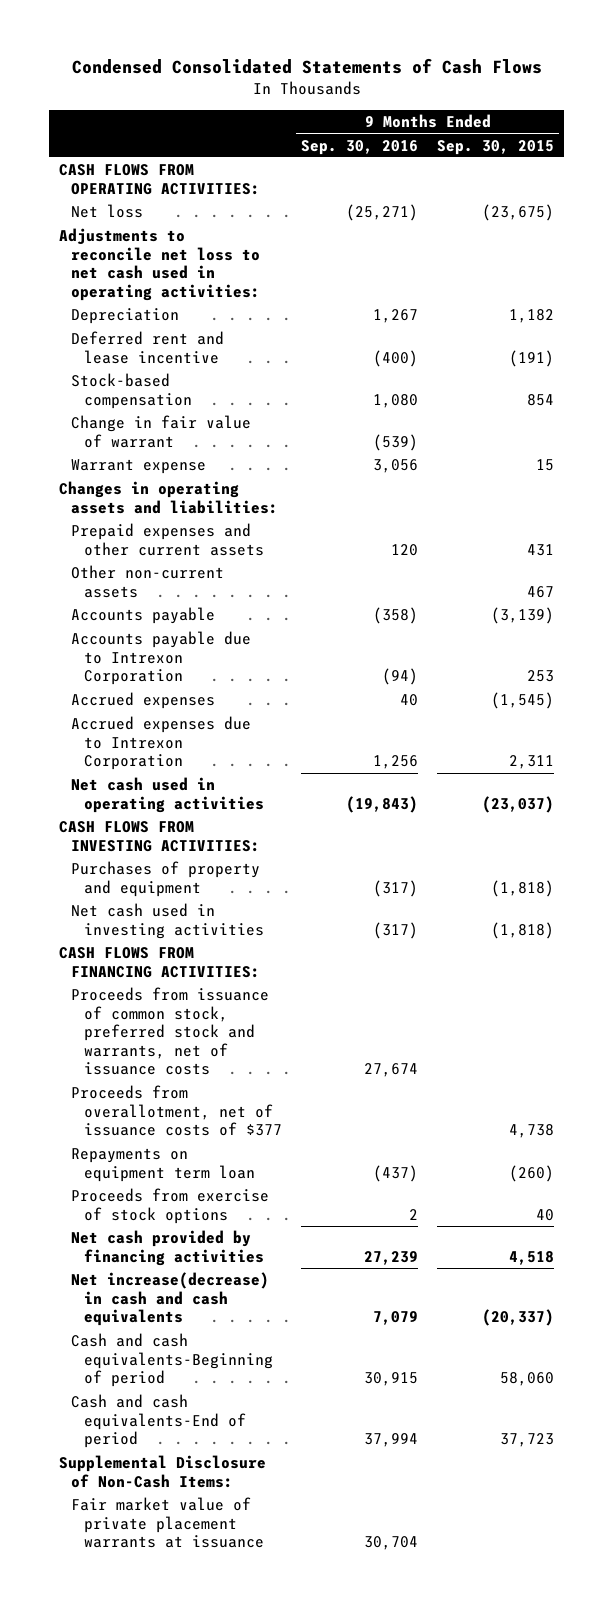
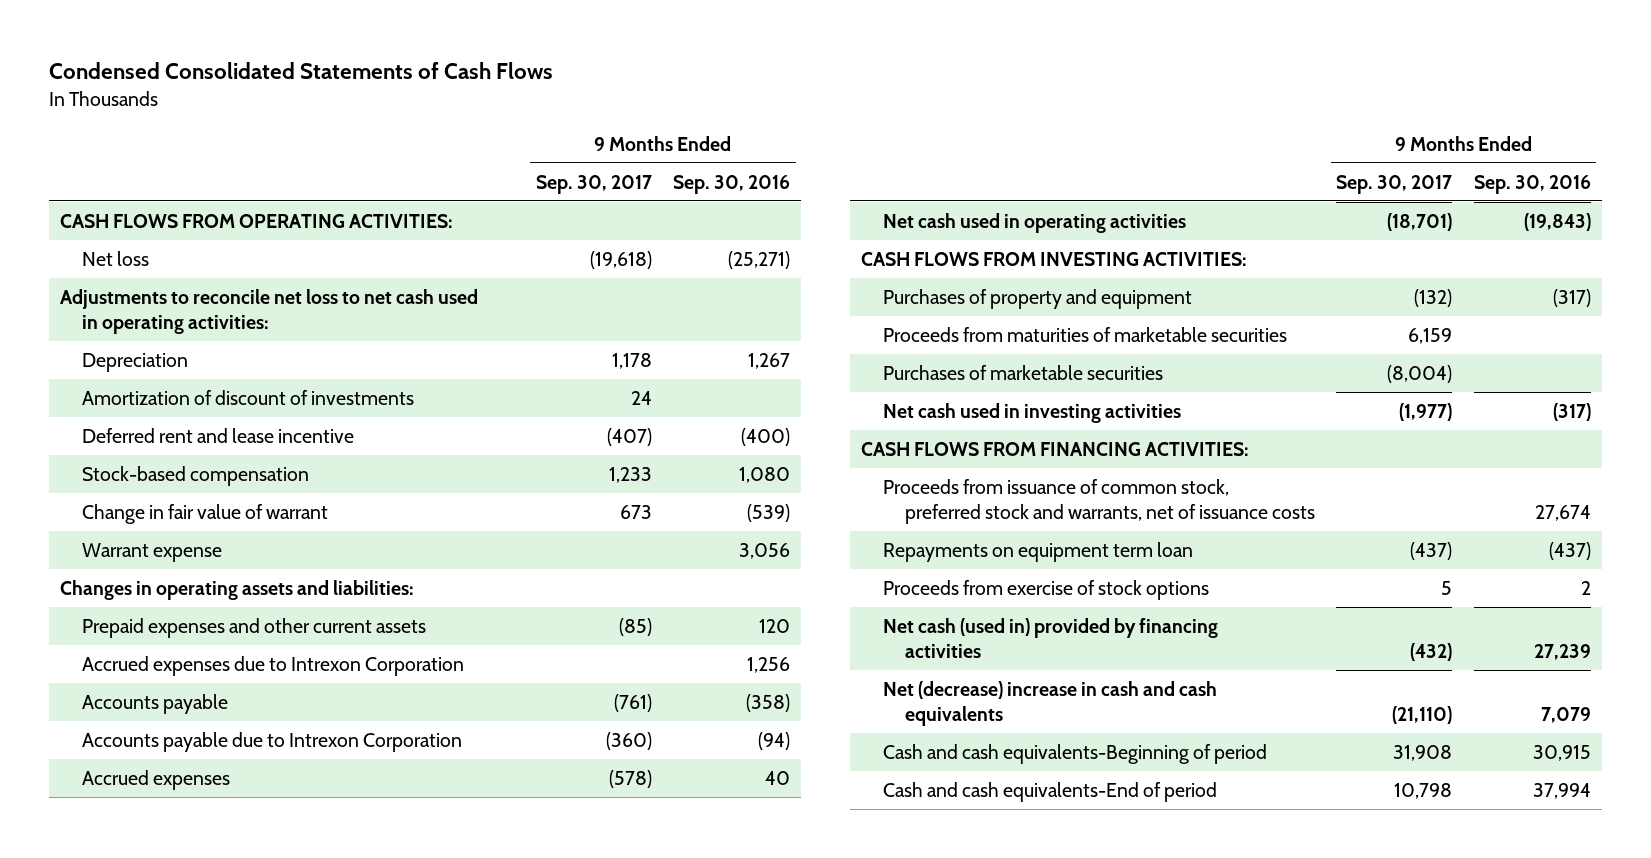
[437,139,555,155] Sep. 30, 2015 -> none
none -> [535,174,652,194] Sep. 30, 2017
none -> [81,389,414,405] Amortization of discount of investments
[71,565,225,598] Other non-current assets -> none
[71,716,252,771] Accrued expenses due to Intrexon Corporation -> [81,655,464,676] Accrued expenses due to Intrexon Corporation
none -> [882,326,1287,342] Proceeds from maturities of marketable securities
none -> [882,364,1163,380] Purchases of marketable securities
[71,1085,282,1137] Proceeds from overallotment, net of issuance costs of $377 -> none
[71,1230,264,1266] Net cash provided by financing activities -> [882,617,1218,658] Net cash (used in) provided by financing activities
[71,1272,270,1327] Net increase(decrease) in cash and cash equivalents -> [882,680,1217,726] Net (decrease) increase in cash and cash equivalents
[59,1455,267,1488] Supplemental Disclosure of Non-Cash Items: -> none
[71,1497,264,1549] Fair market value of private placement warrants at issuance -> none

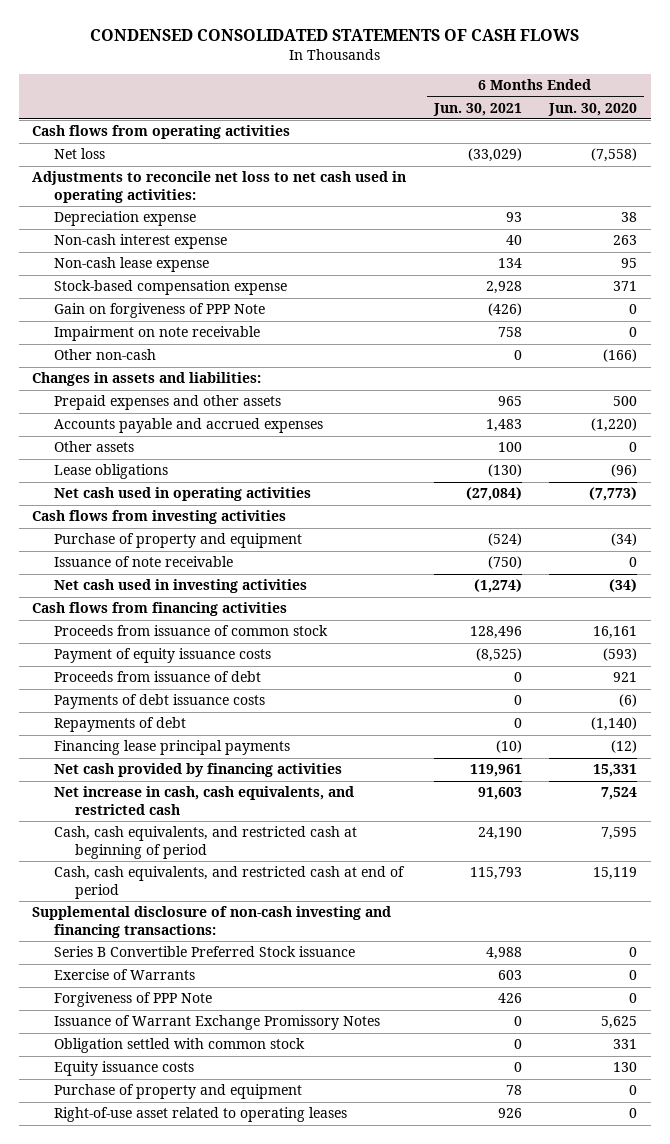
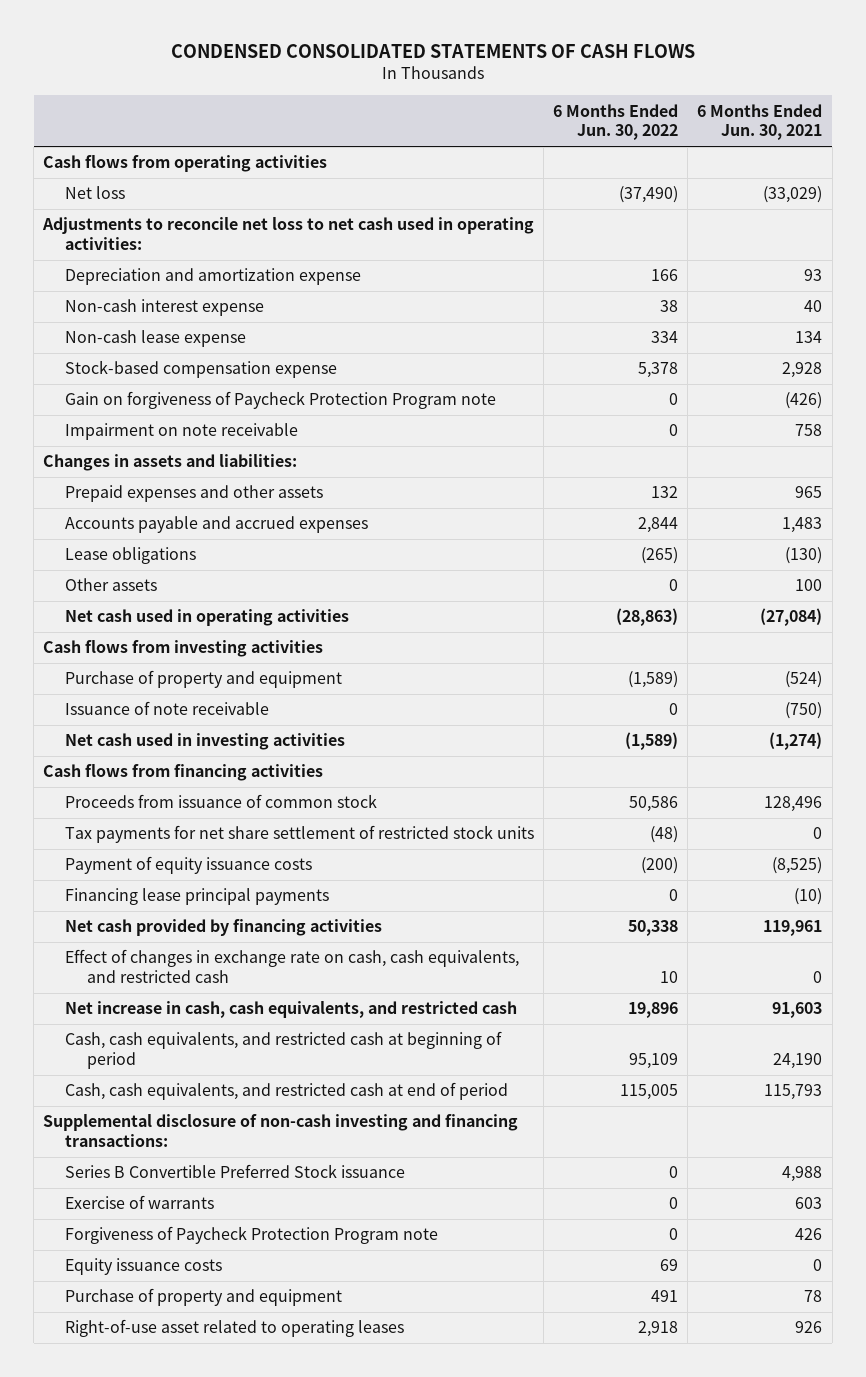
[548,102,638,116] Jun. 30, 2020 -> none
none -> [553,103,679,141] 6 Months Ended Jun. 30, 2022
[53,211,196,227] Depreciation expense -> [65,268,362,286] Depreciation and amortization expense
[53,303,265,319] Gain on forgiveness of PPP Note -> [65,391,497,410] Gain on forgiveness of Paycheck Protection Program note
[53,349,156,361] Other non-cash -> none
[53,441,134,453] Other assets -> [65,578,158,592] Other assets
none -> [65,825,535,844] Tax payments for net share settlement of restricted stock units
[53,671,261,683] Proceeds from issuance of debt -> none
[53,694,265,710] Payments of debt issuance costs -> none
[53,717,186,733] Repayments of debt -> none
none -> [65,949,520,984] Effect of changes in exchange rate on cash, cash equivalents, and restricted cash
[53,1015,380,1031] Issuance of Warrant Exchange Promissory Notes -> none
[53,1038,305,1054] Obligation settled with common stock -> none
[53,969,195,981] Exercise of Warrants -> [65,1195,215,1210] Exercise of warrants
[53,992,212,1008] Forgiveness of PPP Note -> [65,1226,439,1245] Forgiveness of Paycheck Protection Program note

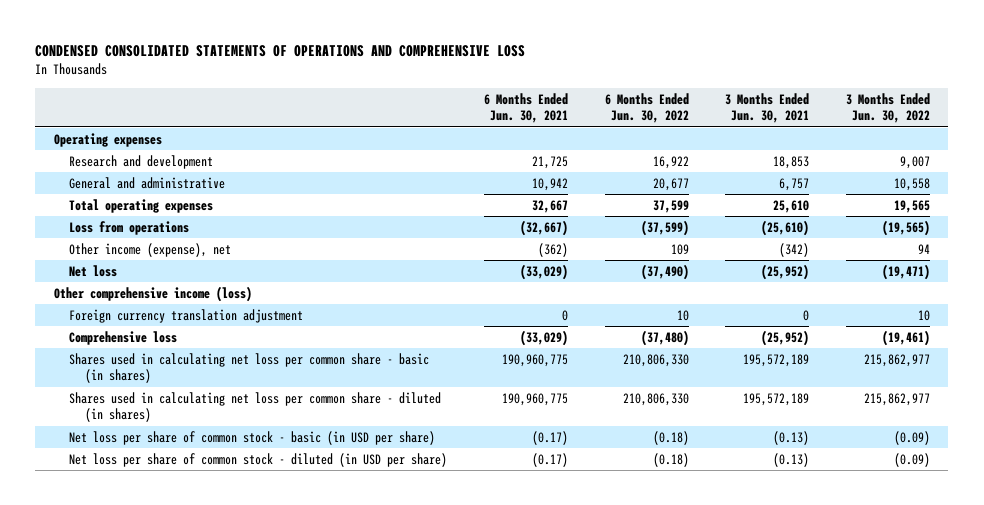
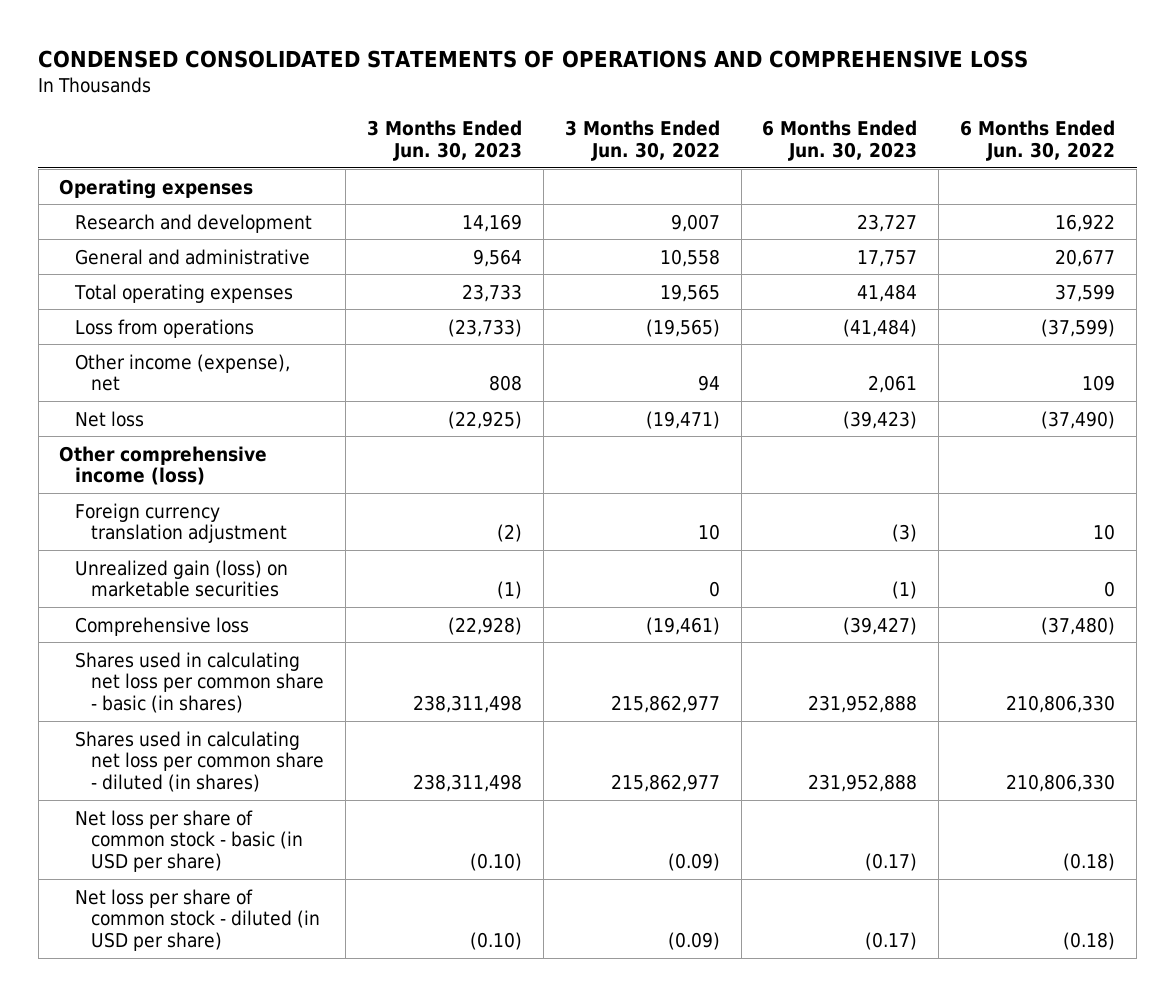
[483,92,568,124] 6 Months Ended Jun. 30, 2021 -> none
[725,92,810,124] 3 Months Ended Jun. 30, 2021 -> none
none -> [366,120,522,161] 3 Months Ended Jun. 30, 2023
none -> [762,120,918,161] 6 Months Ended Jun. 30, 2023
none -> [75,559,289,598] Unrealized gain (loss) on marketable securities

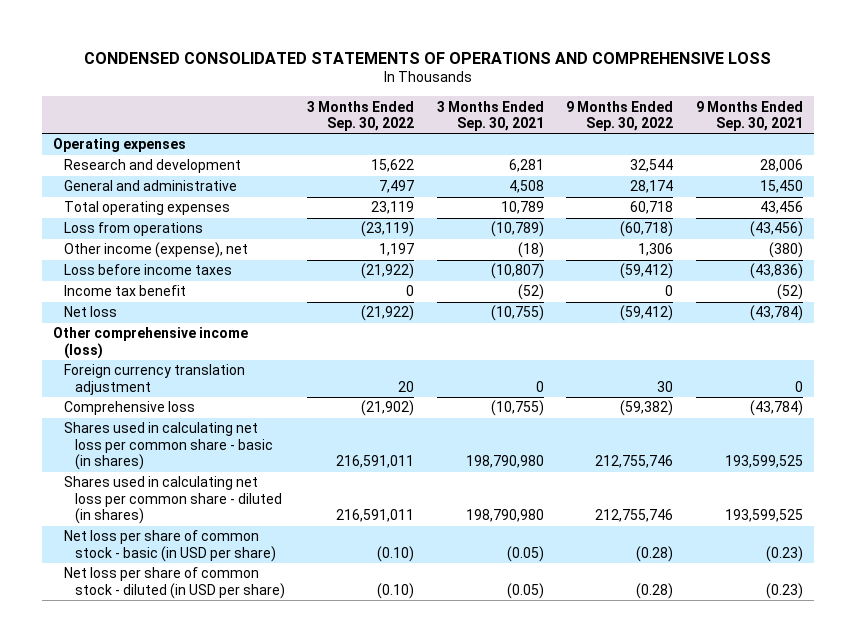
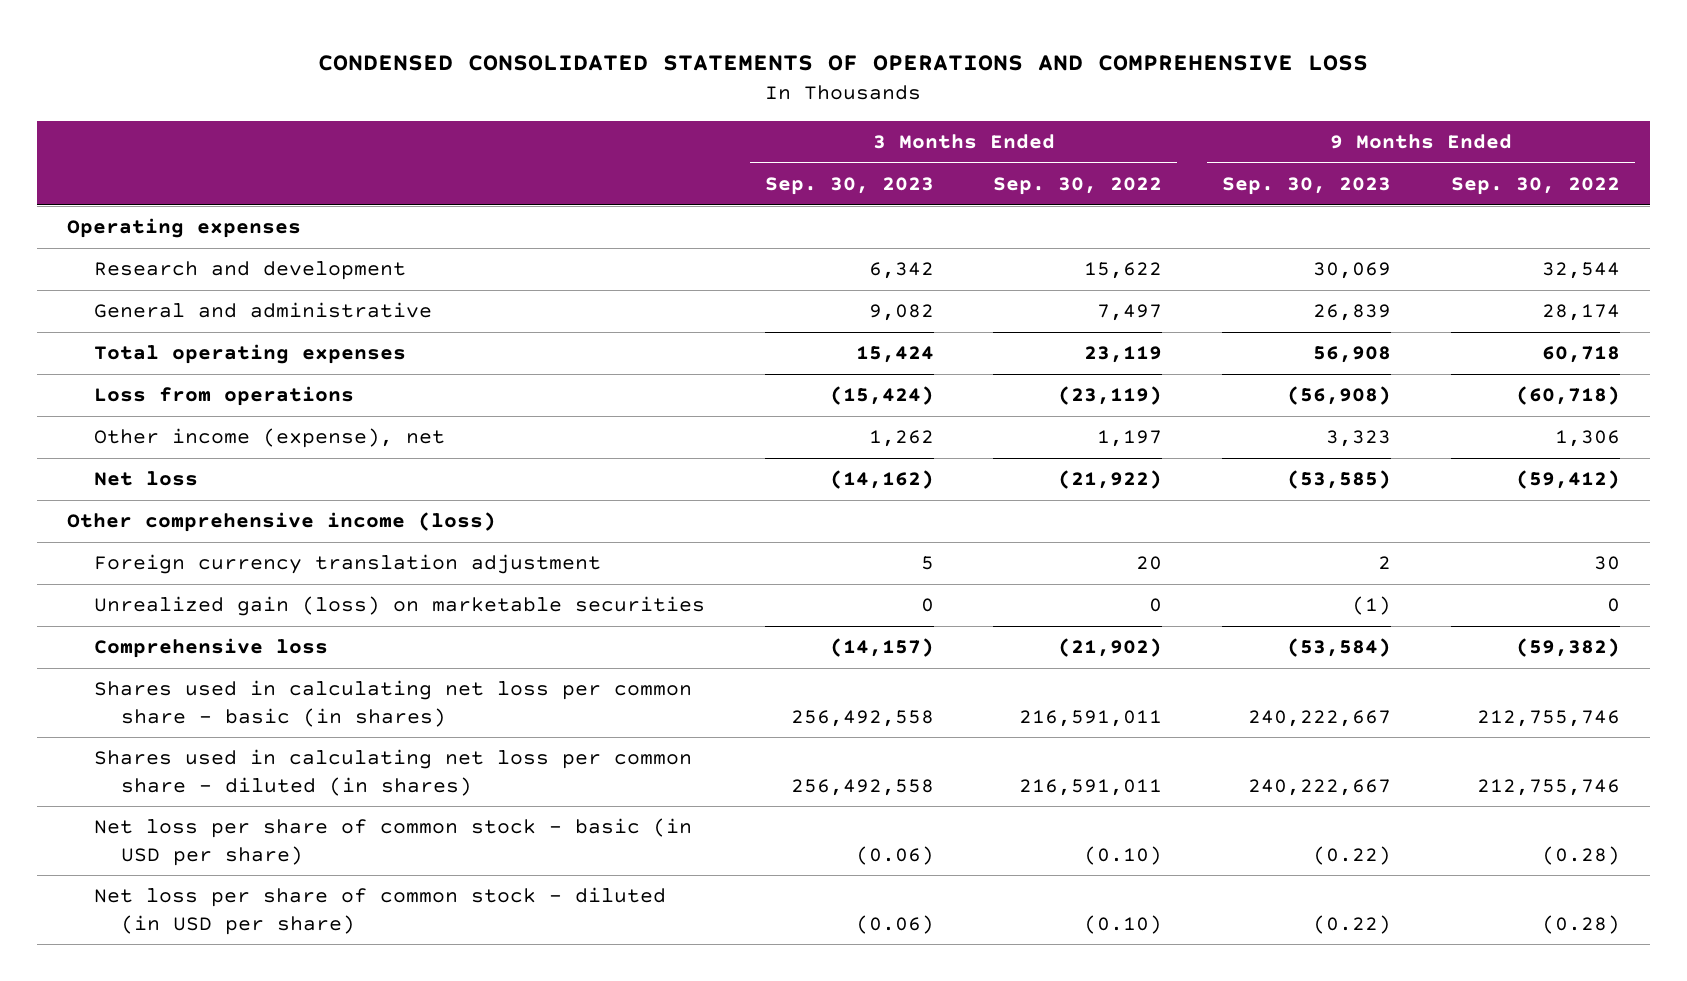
[436,100,544,131] 3 Months Ended Sep. 30, 2021 -> none
[696,100,804,131] 9 Months Ended Sep. 30, 2021 -> none
none -> [764,176,934,195] Sep. 30, 2023
none -> [1222,176,1392,195] Sep. 30, 2023
[64,264,233,276] Loss before income taxes -> none
[64,285,187,297] Income tax benefit -> none
none -> [93,596,705,617] Unrealized gain (loss) on marketable securities

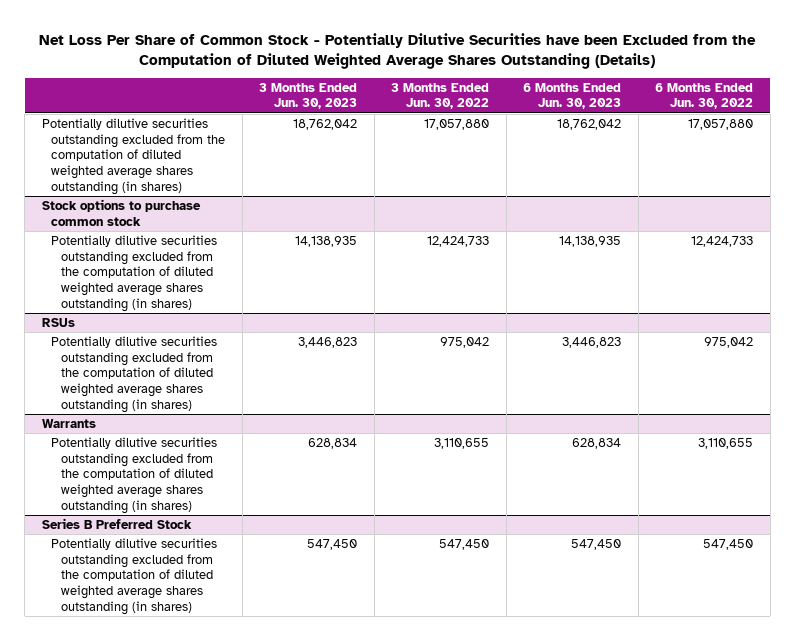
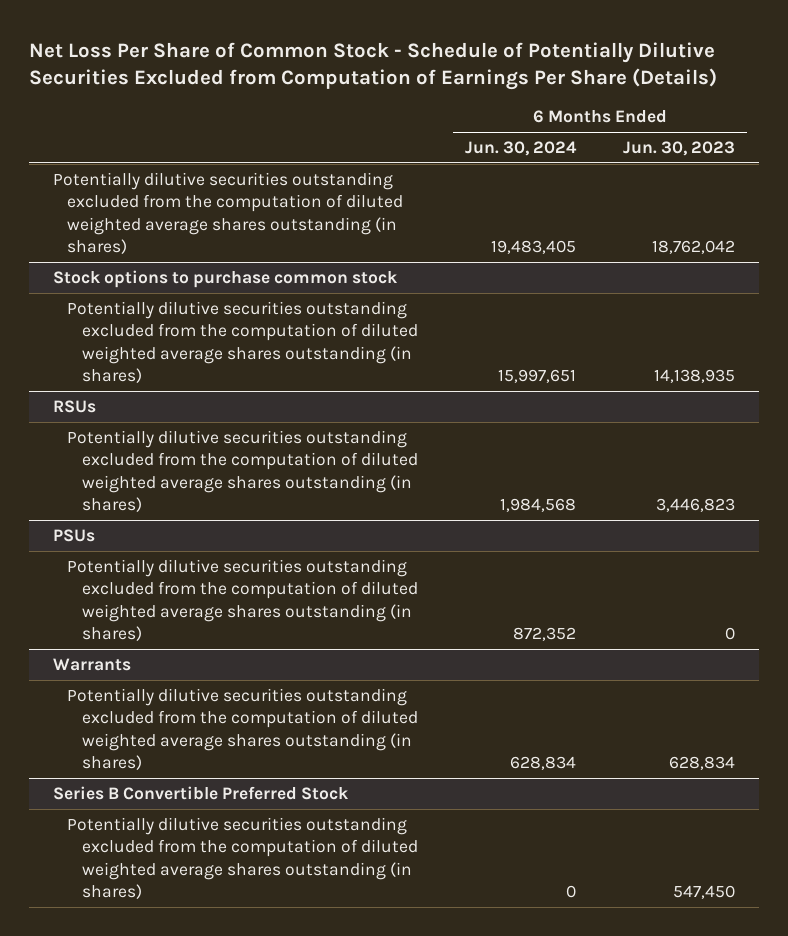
[39,32,757,69] Net Loss Per Share of Common Stock - Potentially Dilutive Securities have been Excluded from the Computation of Diluted Weighted Average Shares Outstanding (Details) -> [29,41,718,90] Net Loss Per Share of Common Stock - Schedule of Potentially Dilutive Securities Excluded from Computation of Earnings Per Share (Details)
[259,82,358,110] 3 Months Ended Jun. 30, 2023 -> none
[391,82,490,110] 3 Months Ended Jun. 30, 2022 -> none
[655,82,754,110] 6 Months Ended Jun. 30, 2022 -> none
none -> [465,141,578,157] Jun. 30, 2024
none -> [52,528,95,542] PSUs
none -> [67,558,419,642] Potentially dilutive securities outstanding excluded from the computation of diluted weighted average shares outstanding (in shares)
[41,518,192,530] Series B Preferred Stock -> [52,785,349,800] Series B Convertible Preferred Stock

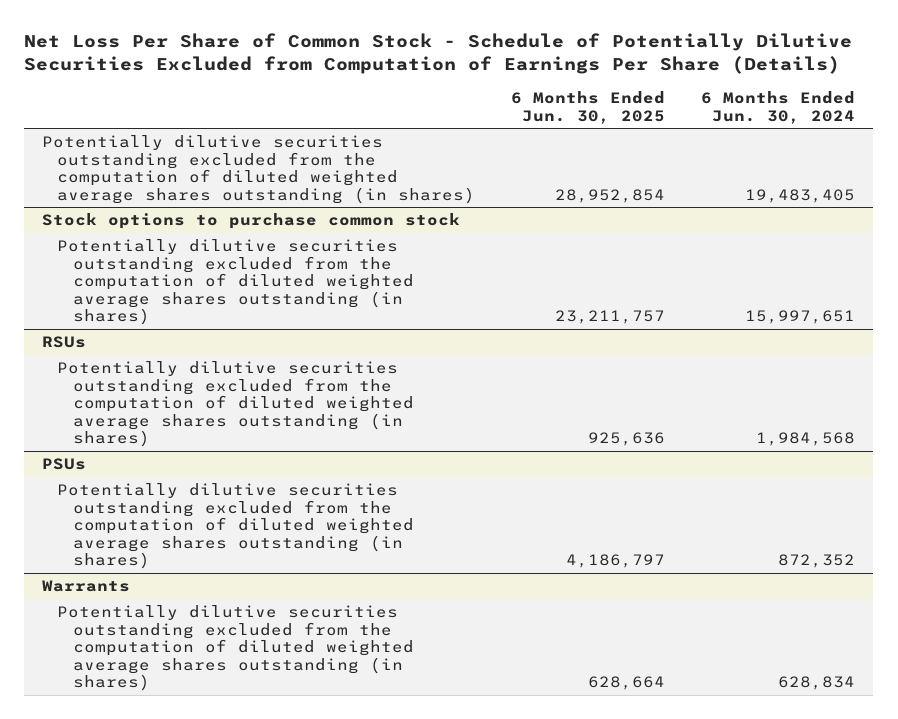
[623,141,736,157] Jun. 30, 2023 -> none
none -> [511,91,666,124] 6 Months Ended Jun. 30, 2025
[52,785,349,800] Series B Convertible Preferred Stock -> none
[67,816,419,900] Potentially dilutive securities outstanding excluded from the computation of diluted weighted average shares outstanding (in shares) -> none

